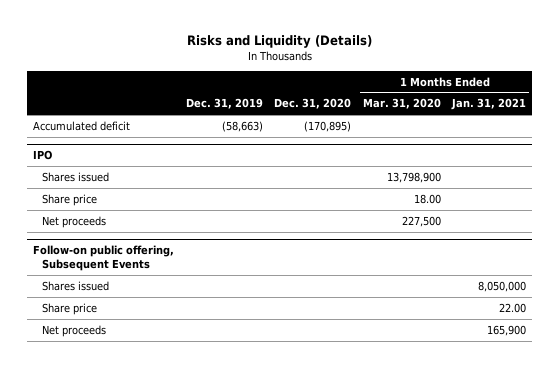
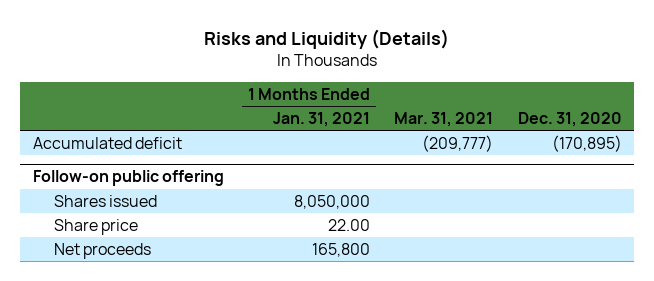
[185,98,263,110] Dec. 31, 2019 -> none
[362,98,441,110] Mar. 31, 2020 -> none
none -> [394,111,494,127] Mar. 31, 2021
[33,150,53,161] IPO -> none
[41,171,109,182] Shares issued -> none
[41,193,97,206] Share price -> none
[41,215,106,228] Net proceeds -> none
[33,245,175,272] Follow-on public offering, Subsequent Events -> [32,170,224,187] Follow-on public offering
[487,324,527,336] 165,900 -> [311,242,370,257] 165,800

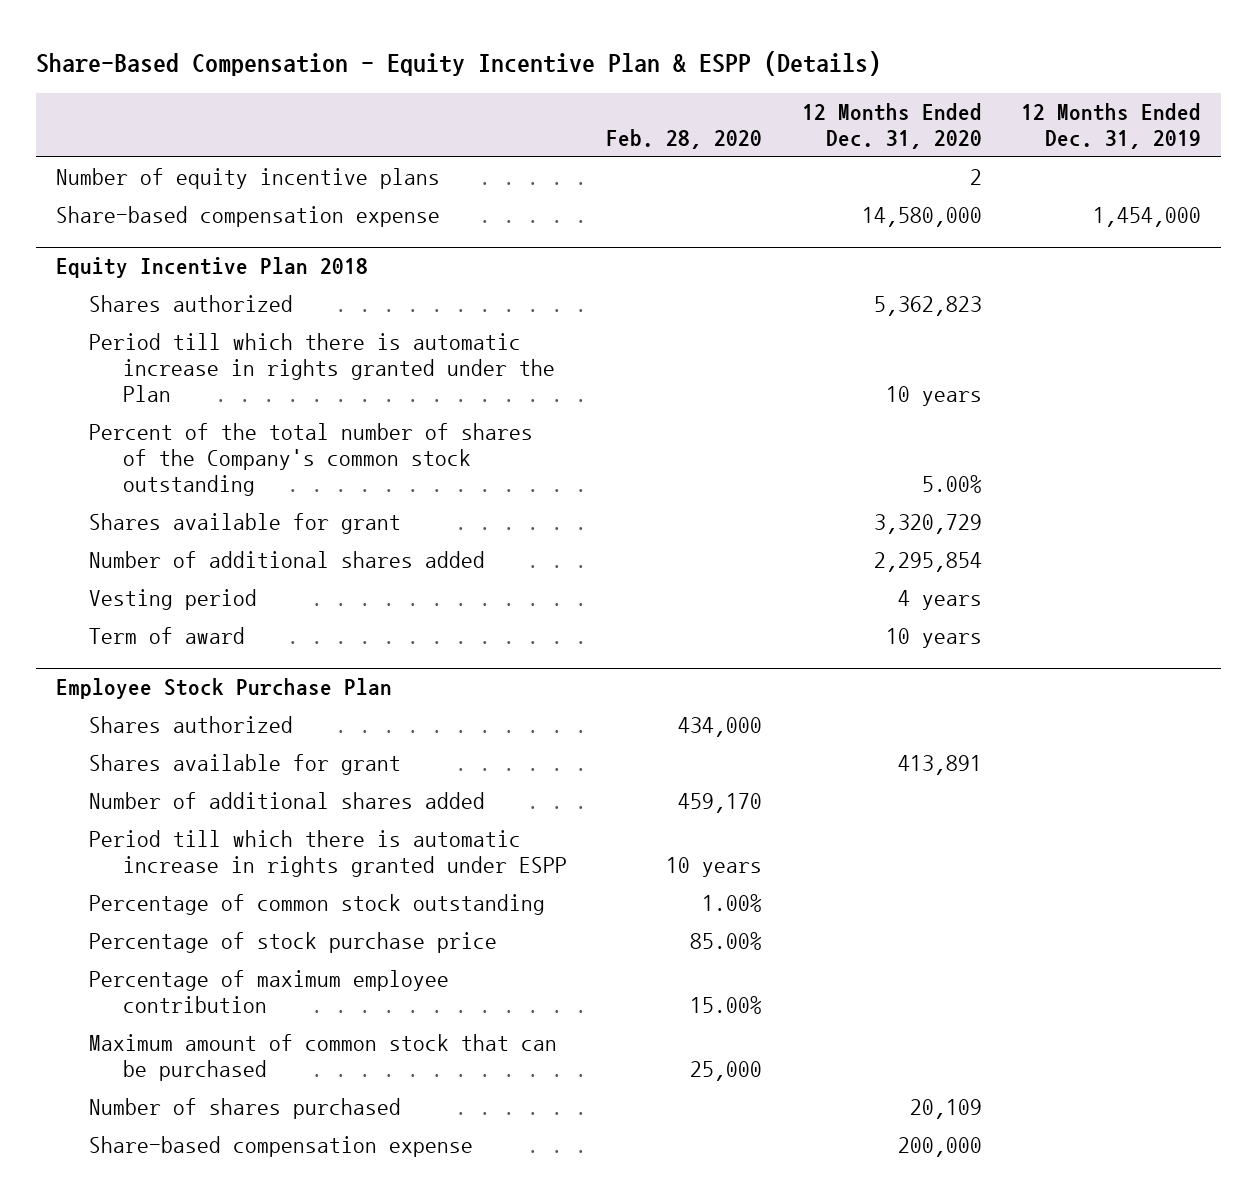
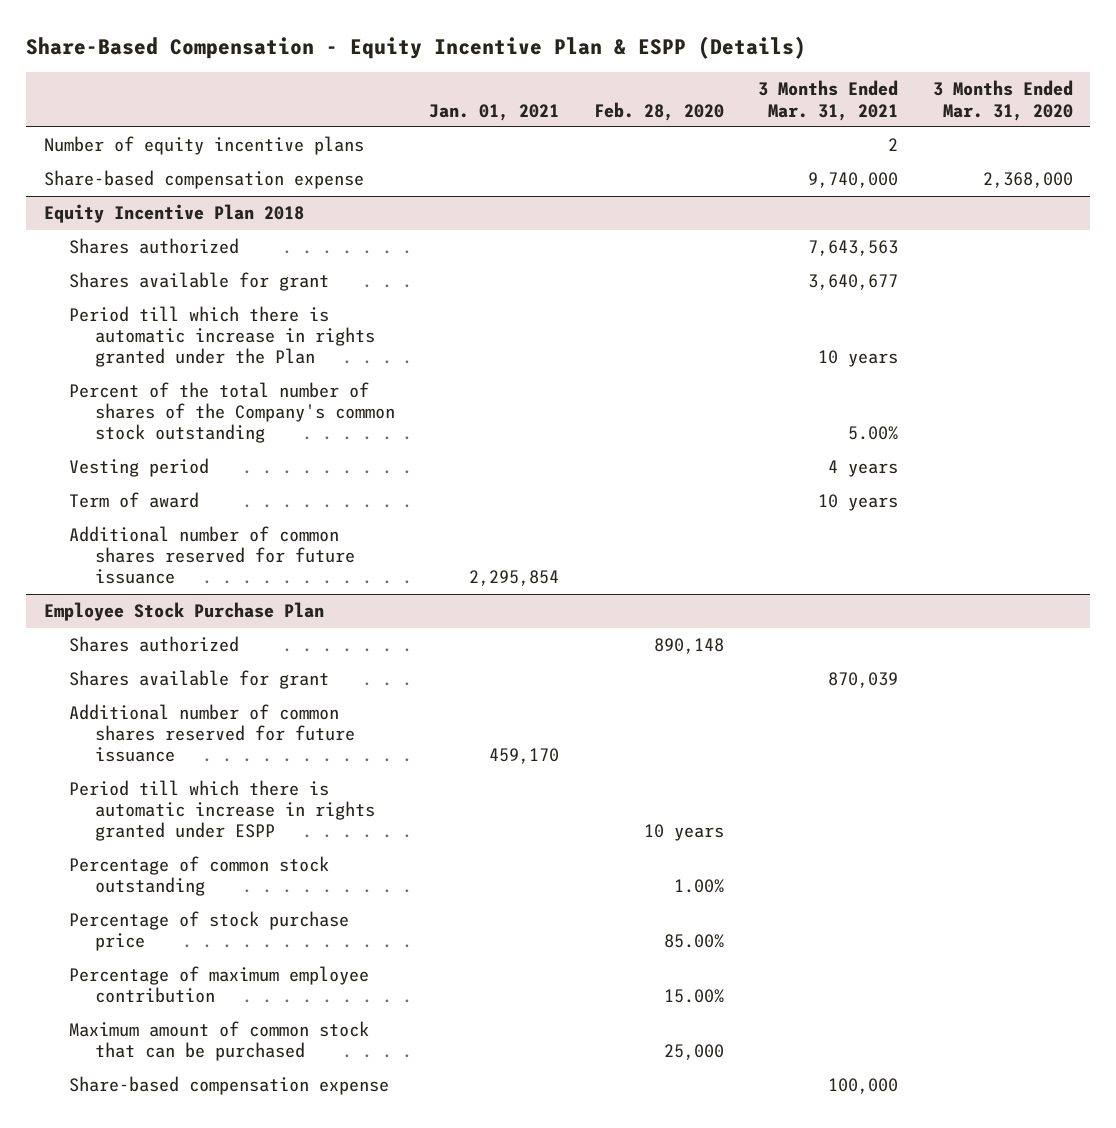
[801,102,982,149] 12 Months Ended Dec. 31, 2020 -> none
[1021,102,1202,149] 12 Months Ended Dec. 31, 2019 -> none
none -> [429,103,560,121] Jan. 01, 2021
none -> [758,80,899,121] 3 Months Ended Mar. 31, 2021
none -> [932,80,1073,121] 3 Months Ended Mar. 31, 2020
[89,512,402,534] Shares available for grant -> [69,272,330,292] Shares available for grant
[89,550,486,568] Number of additional shares added -> none
none -> [69,526,355,585] Additional number of common shares reserved for future issuance
[678,716,763,737] 434,000 -> [653,638,724,655] 890,148
[89,791,486,809] Number of additional shares added -> none
none -> [69,704,355,763] Additional number of common shares reserved for future issuance
[89,1097,402,1119] Number of shares purchased -> none

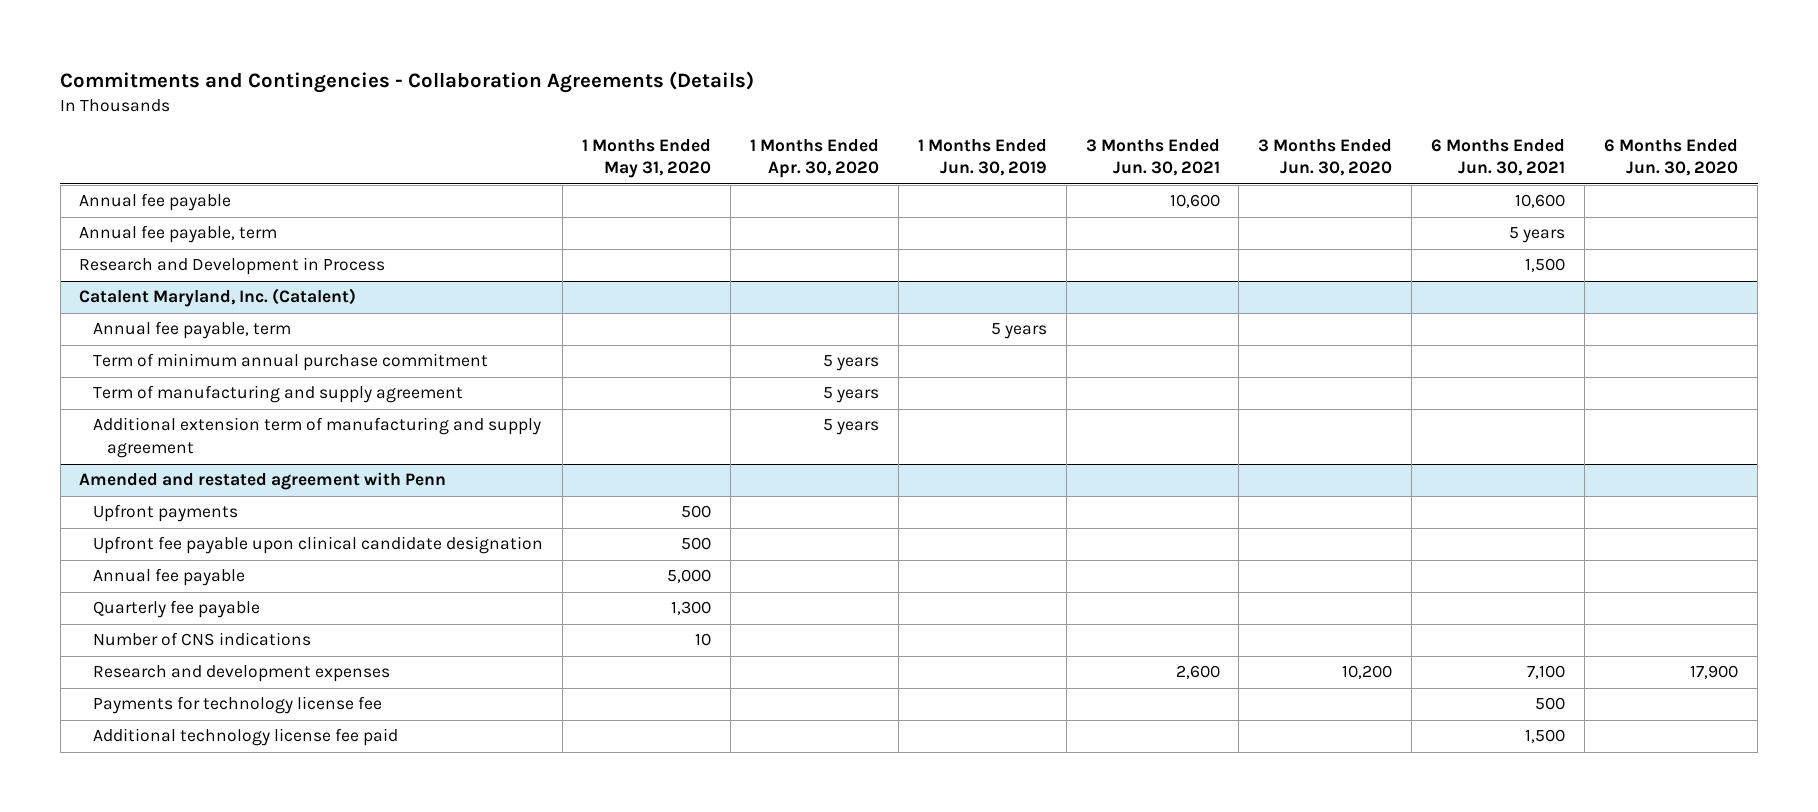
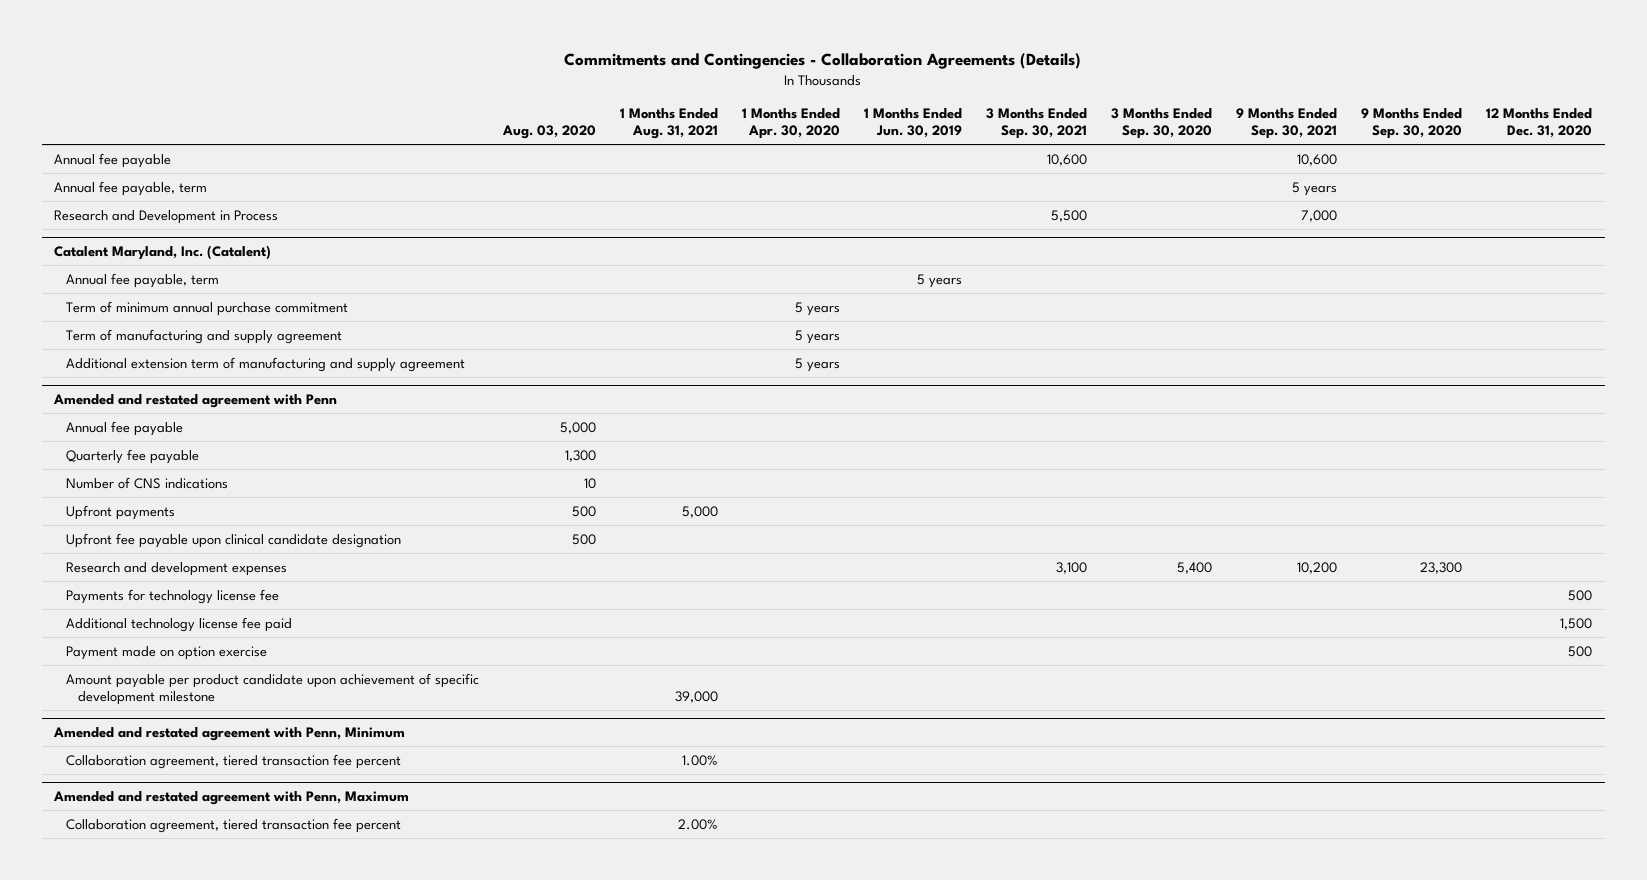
[581,138,711,179] 1 Months Ended May 31, 2020 -> none
[1085,138,1220,177] 3 Months Ended Jun. 30, 2021 -> none
[1258,138,1393,177] 3 Months Ended Jun. 30, 2020 -> none
[1431,138,1566,177] 6 Months Ended Jun. 30, 2021 -> none
[1604,138,1739,177] 6 Months Ended Jun. 30, 2020 -> none
none -> [502,125,597,140] Aug. 03, 2020
none -> [620,107,719,140] 1 Months Ended Aug. 31, 2021
none -> [986,107,1088,140] 3 Months Ended Sep. 30, 2021
none -> [1111,107,1213,140] 3 Months Ended Sep. 30, 2020
none -> [1236,107,1338,140] 9 Months Ended Sep. 30, 2021
none -> [1361,107,1463,140] 9 Months Ended Sep. 30, 2020
none -> [1486,107,1593,139] 12 Months Ended Dec. 31, 2020
[93,504,239,523] Upfront payments -> [65,504,175,520] Upfront payments
[93,536,544,555] Upfront fee payable upon clinical candidate designation -> [65,532,401,548] Upfront fee payable upon clinical candidate designation
none -> [65,645,267,660] Payment made on option exercise
none -> [65,672,479,705] Amount payable per product candidate upon achievement of specific development milestone
none -> [53,727,406,742] Amended and restated agreement with Penn, Minimum
none -> [65,753,401,769] Collaboration agreement, tiered transaction fee percent
none -> [53,791,410,806] Amended and restated agreement with Penn, Maximum
none -> [65,817,401,833] Collaboration agreement, tiered transaction fee percent

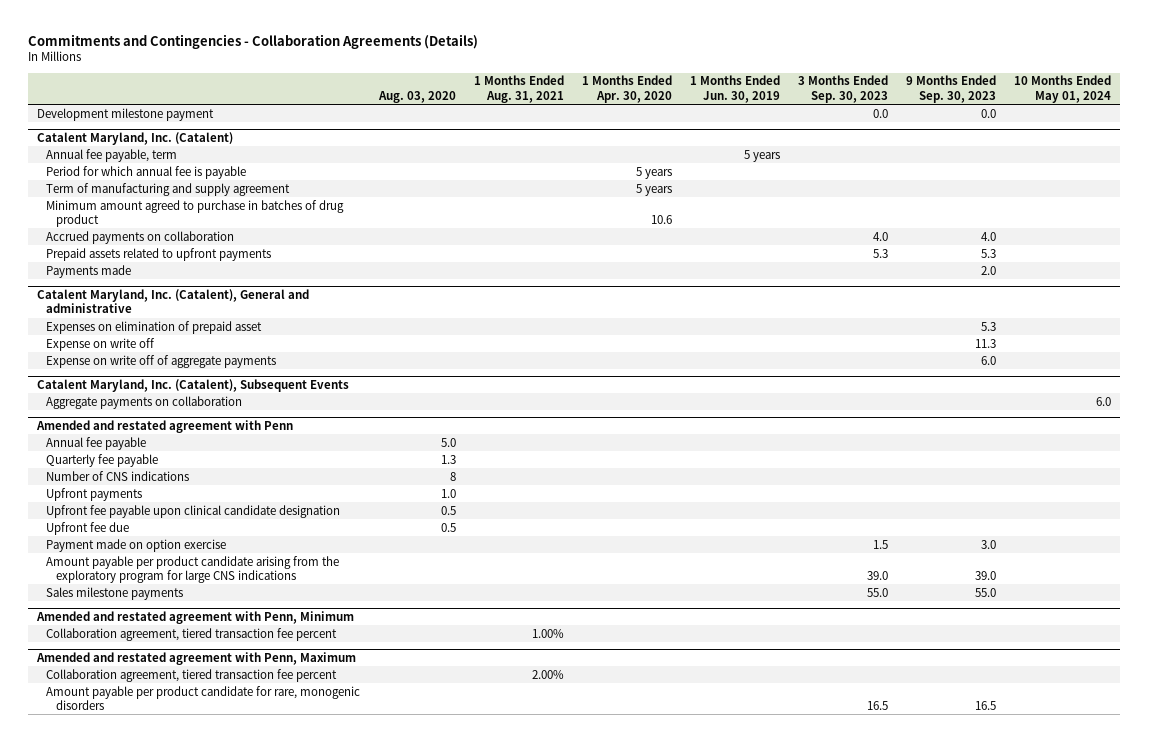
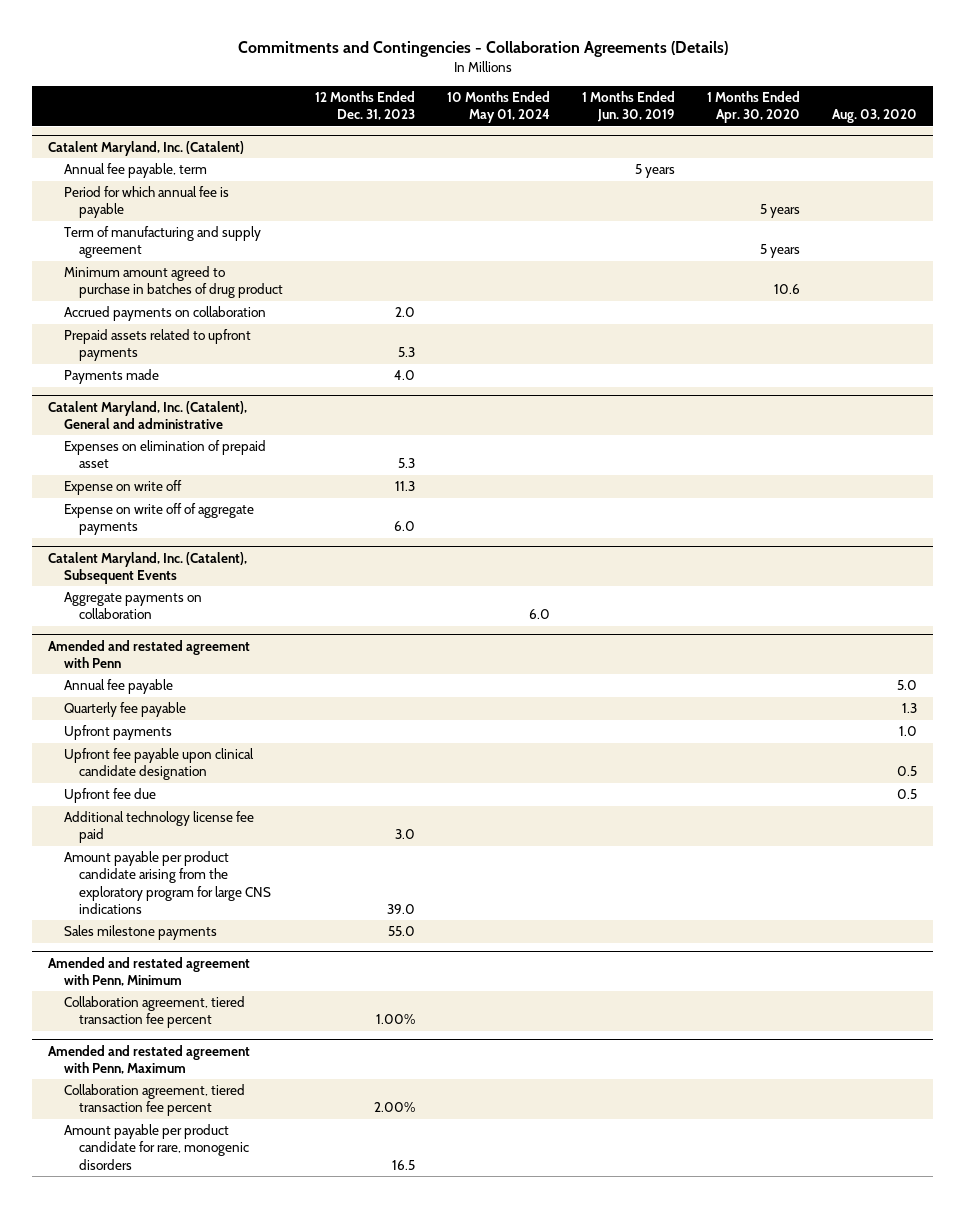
[473,75,564,103] 1 Months Ended Aug. 31, 2021 -> none
[798,75,889,103] 3 Months Ended Sep. 30, 2023 -> none
[906,75,997,103] 9 Months Ended Sep. 30, 2023 -> none
none -> [314,90,415,121] 12 Months Ended Dec. 31, 2023
[37,107,215,121] Development milestone payment -> none
[46,470,190,481] Number of CNS indications -> none
[46,538,227,552] Payment made on option exercise -> none
none -> [63,811,254,844] Additional technology license fee paid

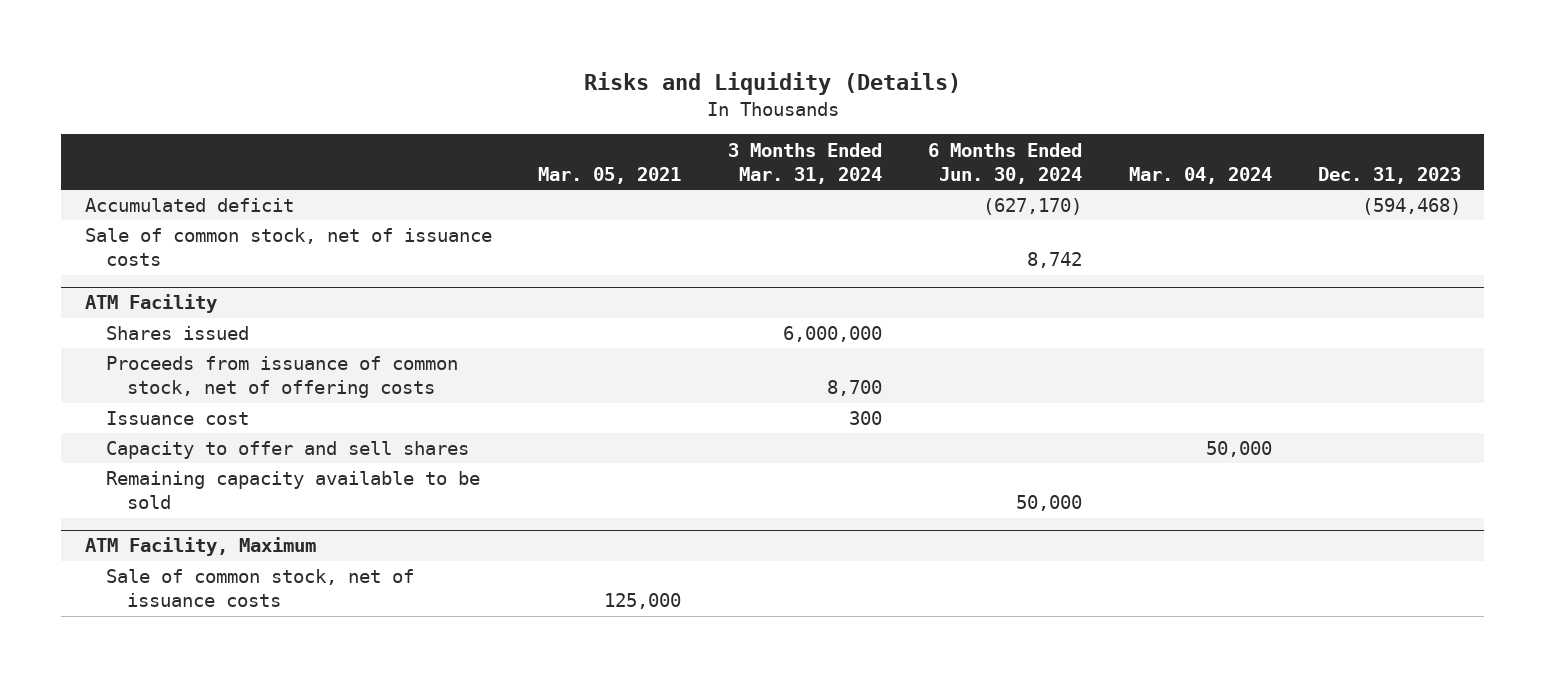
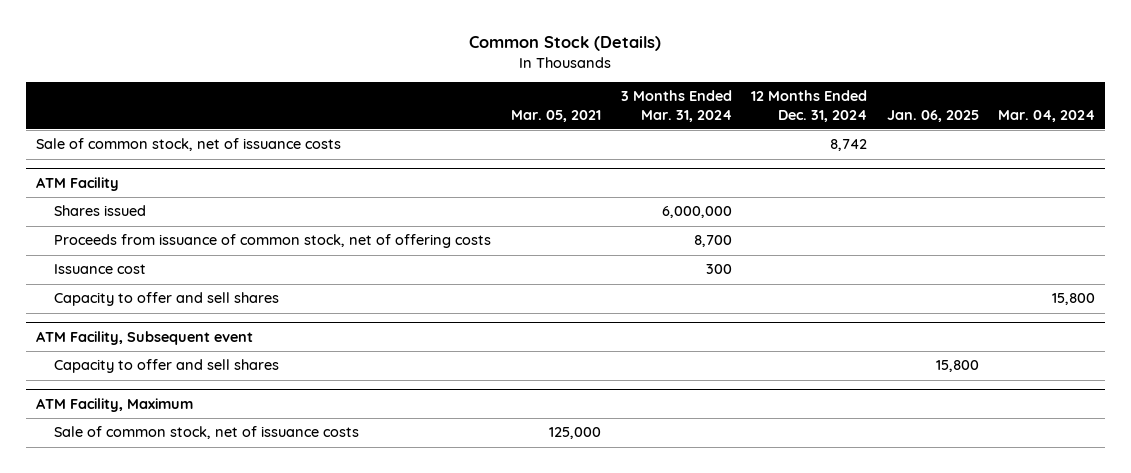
[583,72,961,96] Risks and Liquidity (Details) -> [469,36,662,52] Common Stock (Details)
[928,142,1083,184] 6 Months Ended Jun. 30, 2024 -> none
[1318,166,1462,184] Dec. 31, 2023 -> none
none -> [751,90,868,122] 12 Months Ended Dec. 31, 2024
none -> [886,109,979,122] Jan. 06, 2025
[84,198,294,213] Accumulated deficit -> none
[105,471,480,510] Remaining capacity available to be sold -> none
[1205,441,1272,458] 50,000 -> [1052,293,1096,306] 15,800
none -> [35,330,253,345] ATM Facility, Subsequent event
none -> [54,359,280,374] Capacity to offer and sell shares

